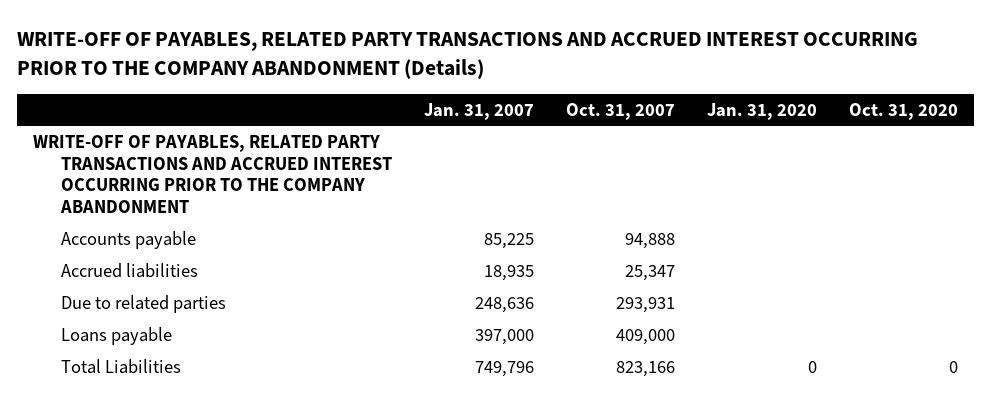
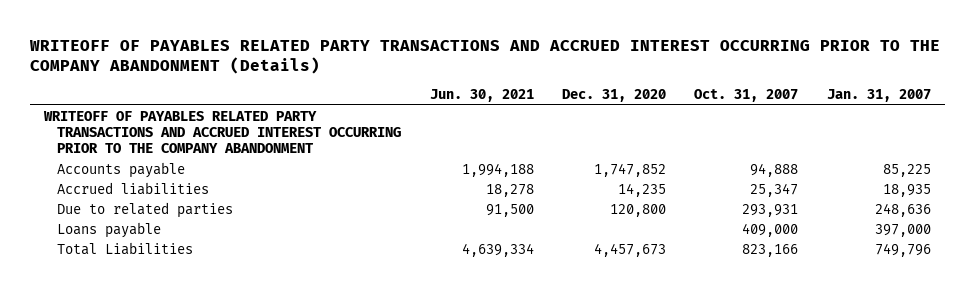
[17,32,919,80] WRITE-OFF OF PAYABLES, RELATED PARTY TRANSACTIONS AND ACCRUED INTEREST OCCURRING PRIOR TO THE COMPANY ABANDONMENT (Details) -> [28,39,940,75] WRITEOFF OF PAYABLES RELATED PARTY TRANSACTIONS AND ACCRUED INTEREST OCCURRING PRIOR TO THE COMPANY ABANDONMENT (Details)
[706,102,817,120] Jan. 31, 2020 -> none
[848,102,958,120] Oct. 31, 2020 -> none
none -> [429,89,534,103] Jun. 30, 2021
none -> [562,89,667,103] Dec. 31, 2020
[33,135,393,213] WRITE-OFF OF PAYABLES, RELATED PARTY TRANSACTIONS AND ACCRUED INTEREST OCCURRING PRIOR TO THE COMPANY ABANDONMENT -> [43,110,402,154] WRITEOFF OF PAYABLES RELATED PARTY TRANSACTIONS AND ACCRUED INTEREST OCCURRING PRIOR TO THE COMPANY ABANDONMENT

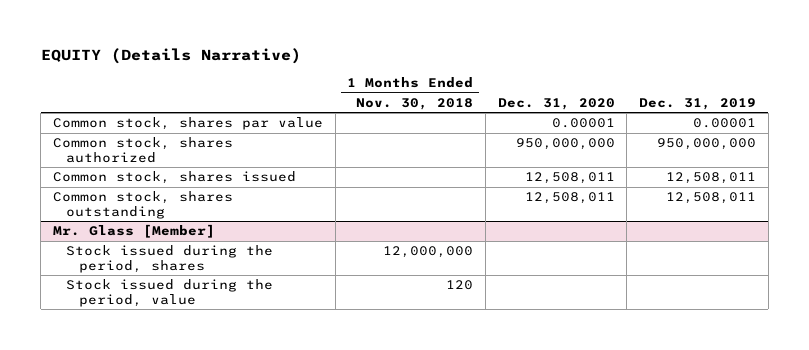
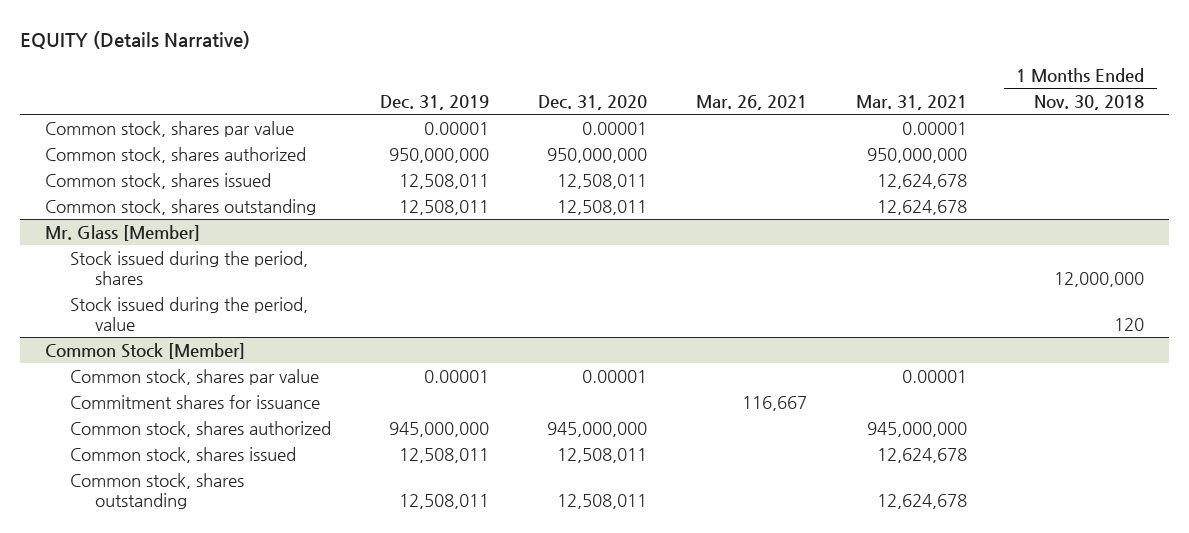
none -> [696,95,808,111] Mar. 26, 2021
none -> [856,95,968,111] Mar. 31, 2021
none -> [44,342,245,359] Common Stock [Member]
none -> [69,368,319,385] Common stock, shares par value
none -> [69,394,320,409] Commitment shares for issuance
none -> [69,420,331,437] Common stock, shares authorized
none -> [69,446,296,463] Common stock, shares issued
none -> [69,472,244,510] Common stock, shares outstanding

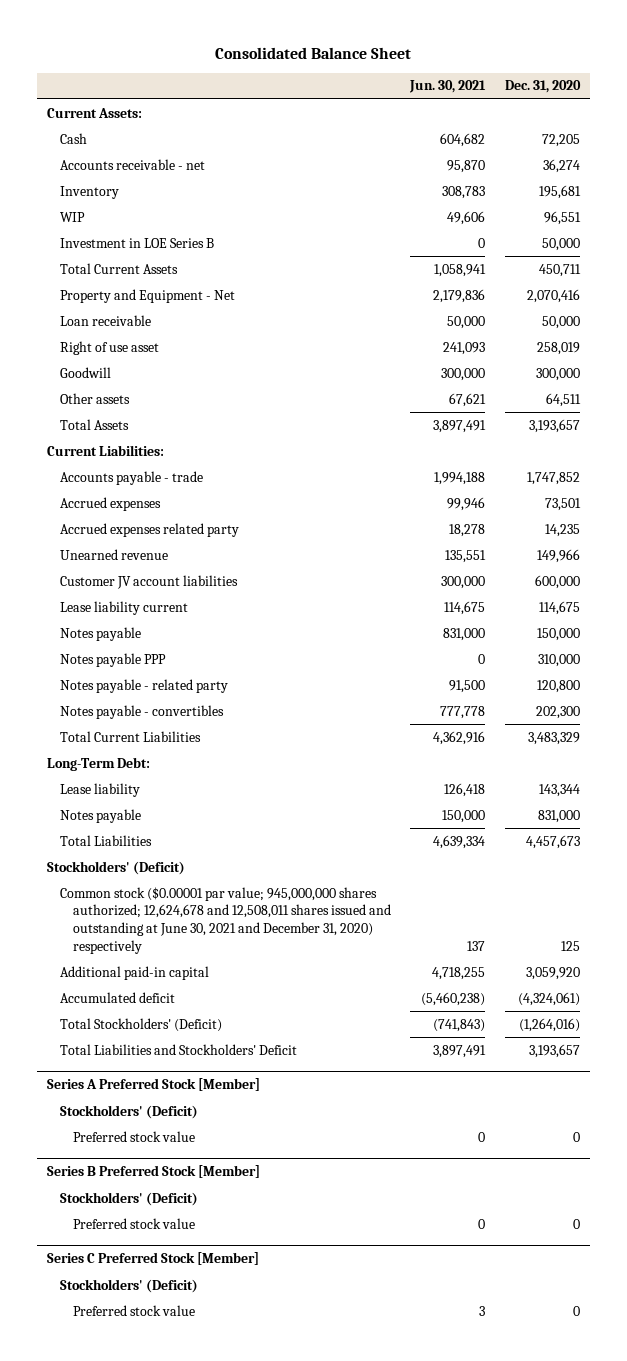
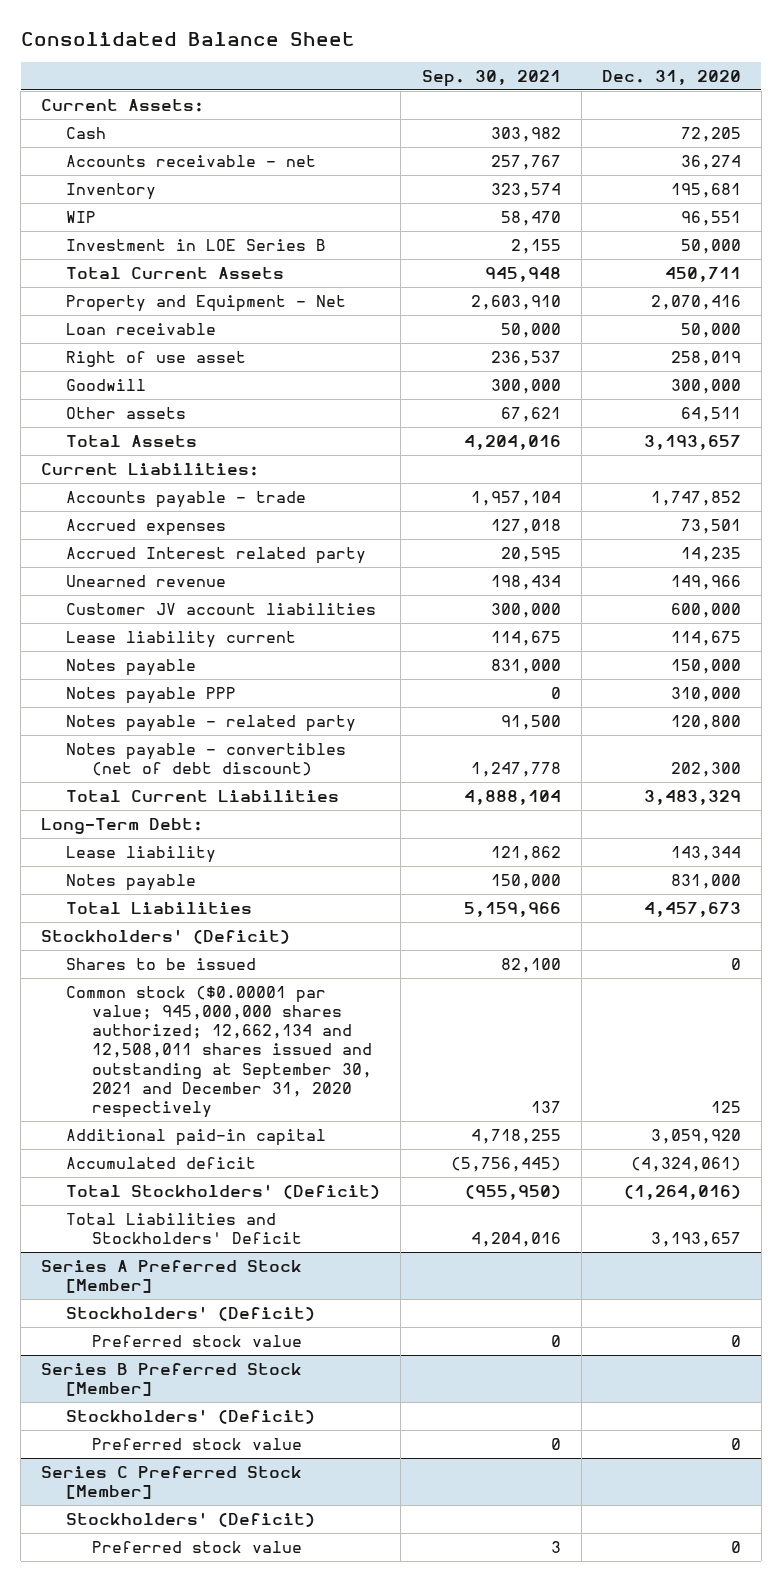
[409,80,487,94] Jun. 30, 2021 -> none
none -> [421,69,561,87] Sep. 30, 2021
[59,522,239,537] Accrued expenses related party -> [66,547,367,565] Accrued Interest related party
[59,704,224,719] Notes payable - convertibles -> [66,743,347,777] Notes payable - convertibles (net of debt discount)
none -> [66,958,257,971] Shares to be issued
[59,886,391,954] Common stock ($0.00001 par value; 945,000,000 shares authorized; 12,624,678 and 12,508,011 shares issued and outstanding at June 30, 2021 and December 31, 2020) respectively -> [66,986,372,1118] Common stock ($0.00001 par value; 945,000,000 shares authorized; 12,662,134 and 12,508,011 shares issued and outstanding at September 30, 2021 and December 31, 2020 respectively

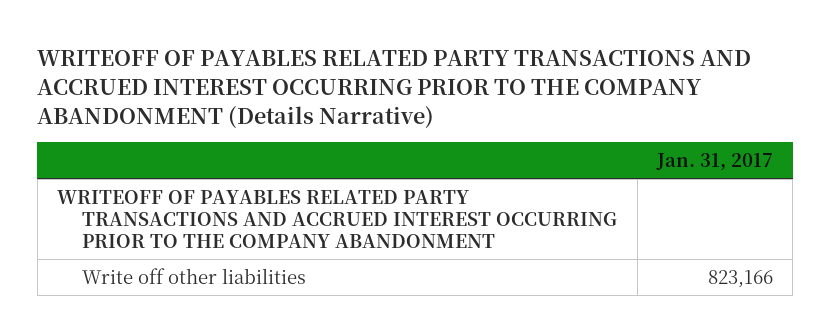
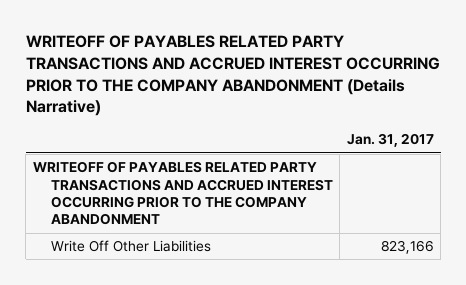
[82,267,307,284] Write off other liabilities -> [50,240,211,253] Write Off Other Liabilities

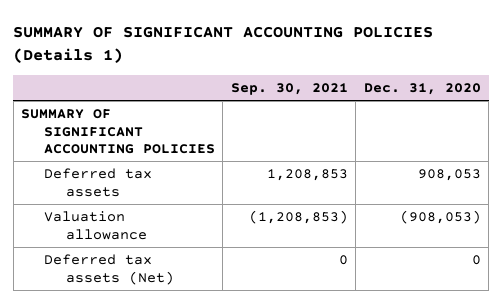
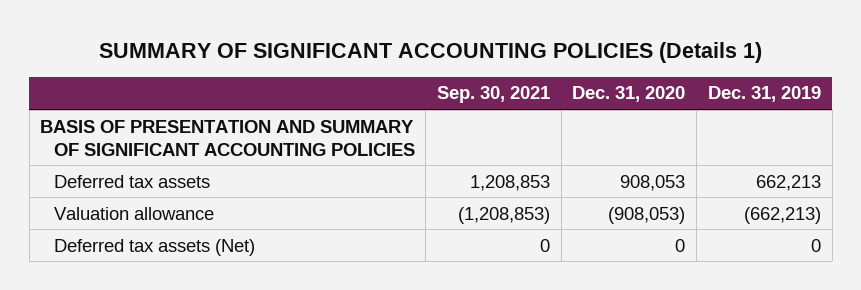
none -> [707,86,821,103] Dec. 31, 2019
[21,109,215,154] SUMMARY OF SIGNIFICANT ACCOUNTING POLICIES -> [40,119,415,156] BASIS OF PRESENTATION AND SUMMARY OF SIGNIFICANT ACCOUNTING POLICIES

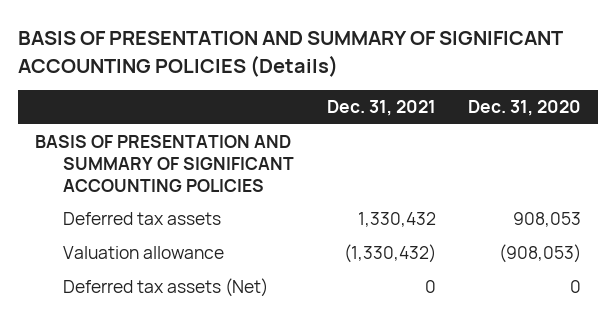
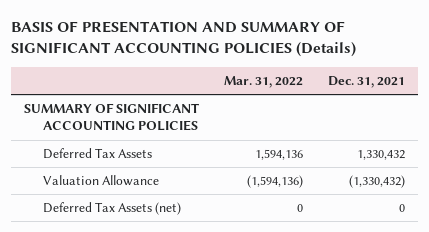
[468,100,582,117] Dec. 31, 2020 -> none
none -> [223,76,303,89] Mar. 31, 2022
[34,135,294,192] BASIS OF PRESENTATION AND SUMMARY OF SIGNIFICANT ACCOUNTING POLICIES -> [23,103,199,132] SUMMARY OF SIGNIFICANT ACCOUNTING POLICIES
[62,212,221,226] Deferred tax assets -> [43,148,153,160] Deferred Tax Assets
[62,246,224,260] Valuation allowance -> [43,175,160,187] Valuation Allowance
[62,278,268,298] Deferred tax assets (Net) -> [43,202,182,216] Deferred Tax Assets (net)

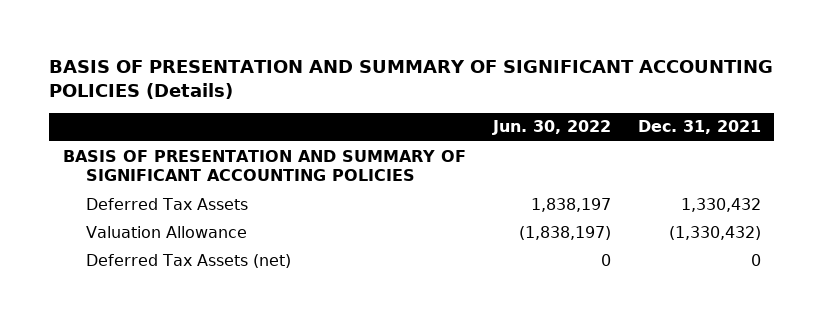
[223,76,303,89] Mar. 31, 2022 -> none
none -> [491,120,611,136] Jun. 30, 2022
[23,103,199,132] SUMMARY OF SIGNIFICANT ACCOUNTING POLICIES -> [62,149,466,182] BASIS OF PRESENTATION AND SUMMARY OF SIGNIFICANT ACCOUNTING POLICIES

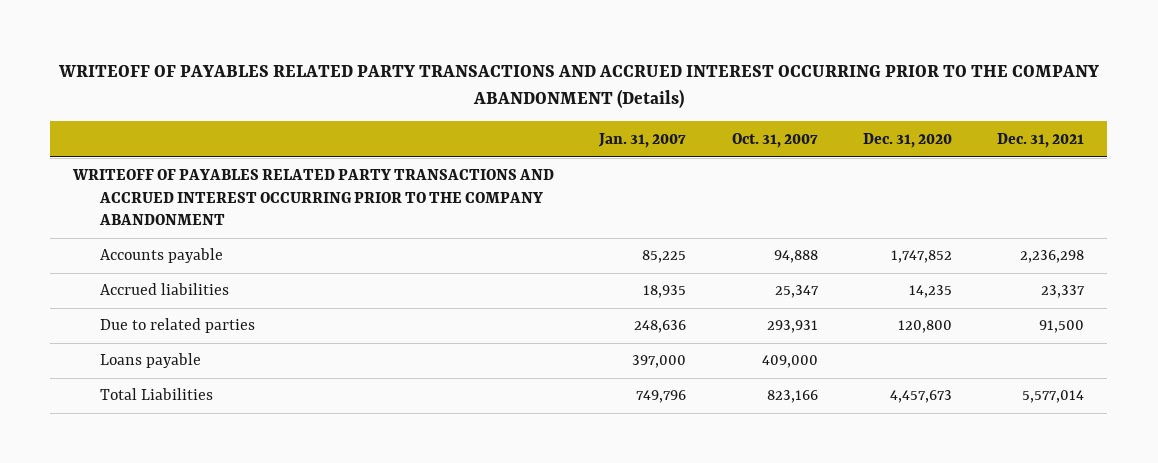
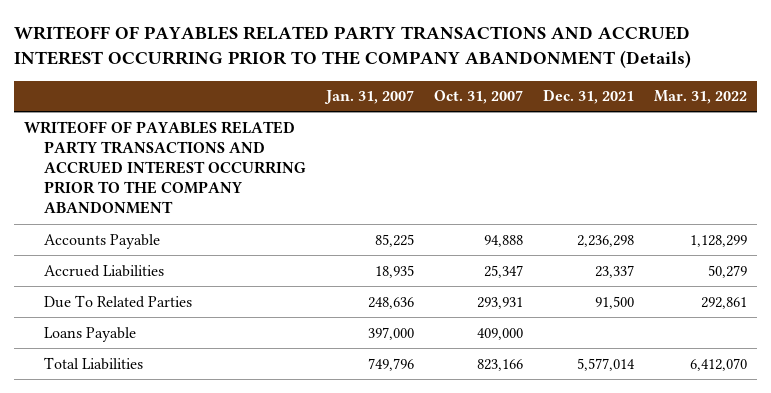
[863,132,953,148] Dec. 31, 2020 -> none
none -> [653,90,747,105] Mar. 31, 2022
[99,248,223,264] Accounts payable -> [44,233,161,249] Accounts Payable
[99,283,229,296] Accrued liabilities -> [44,264,165,277] Accrued Liabilities
[99,318,255,334] Due to related parties -> [44,294,193,308] Due To Related Parties
[99,353,201,369] Loans payable -> [44,326,137,342] Loans Payable

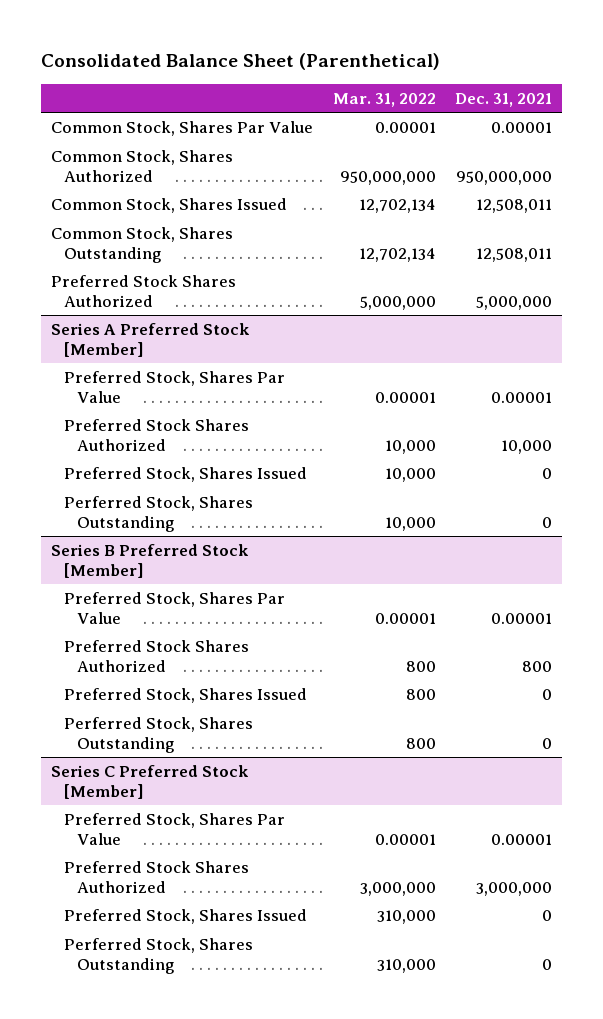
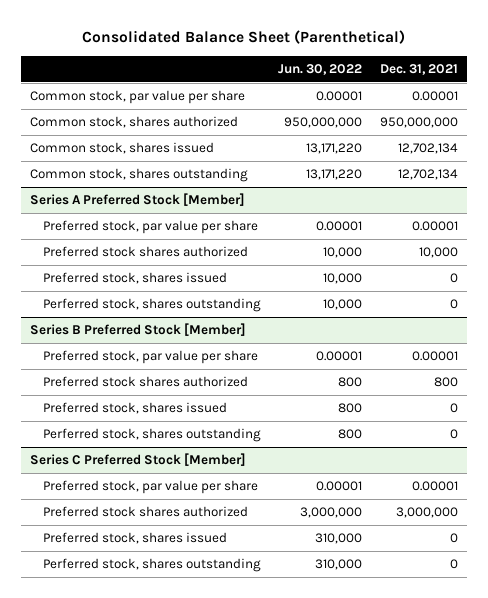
[332,92,436,107] Mar. 31, 2022 -> none
none -> [278,63,363,75] Jun. 30, 2022
[50,274,236,307] Preferred Stock Shares Authorized -> none
[50,120,313,136] Common Stock, Shares Par Value -> [30,90,246,105] Common stock, par value per share
[50,149,233,182] Common Stock, Shares Authorized -> [30,116,239,129] Common stock, shares authorized
[50,197,287,213] Common Stock, Shares Issued -> [30,142,215,155] Common stock, shares issued
[476,198,553,213] 12,508,011 -> [397,143,458,155] 12,702,134
[50,226,233,263] Common Stock, Shares Outstanding -> [30,168,249,183] Common stock, shares outstanding
[476,247,553,262] 12,508,011 -> [397,169,458,181] 12,702,134
[64,370,286,403] Preferred Stock, Shares Par Value -> [42,220,258,235] Preferred stock, par value per share
[64,418,250,451] Preferred Stock Shares Authorized -> [42,246,248,258] Preferred stock shares authorized
[64,466,308,482] Preferred Stock, Shares Issued -> [42,272,227,285] Preferred stock, shares issued
[64,495,254,532] Perferred Stock, Shares Outstanding -> [42,298,261,313] Perferred stock, shares outstanding
[64,591,286,624] Preferred Stock, Shares Par Value -> [42,350,258,365] Preferred stock, par value per share
[64,639,250,672] Preferred Stock Shares Authorized -> [42,376,248,388] Preferred stock shares authorized
[64,687,308,703] Preferred Stock, Shares Issued -> [42,402,227,415] Preferred stock, shares issued
[64,716,254,753] Perferred Stock, Shares Outstanding -> [42,428,261,443] Perferred stock, shares outstanding
[64,812,286,845] Preferred Stock, Shares Par Value -> [42,480,258,495] Preferred stock, par value per share
[64,860,250,893] Preferred Stock Shares Authorized -> [42,506,248,518] Preferred stock shares authorized
[64,908,308,924] Preferred Stock, Shares Issued -> [42,532,227,545] Preferred stock, shares issued
[64,937,254,974] Perferred Stock, Shares Outstanding -> [42,558,261,573] Perferred stock, shares outstanding

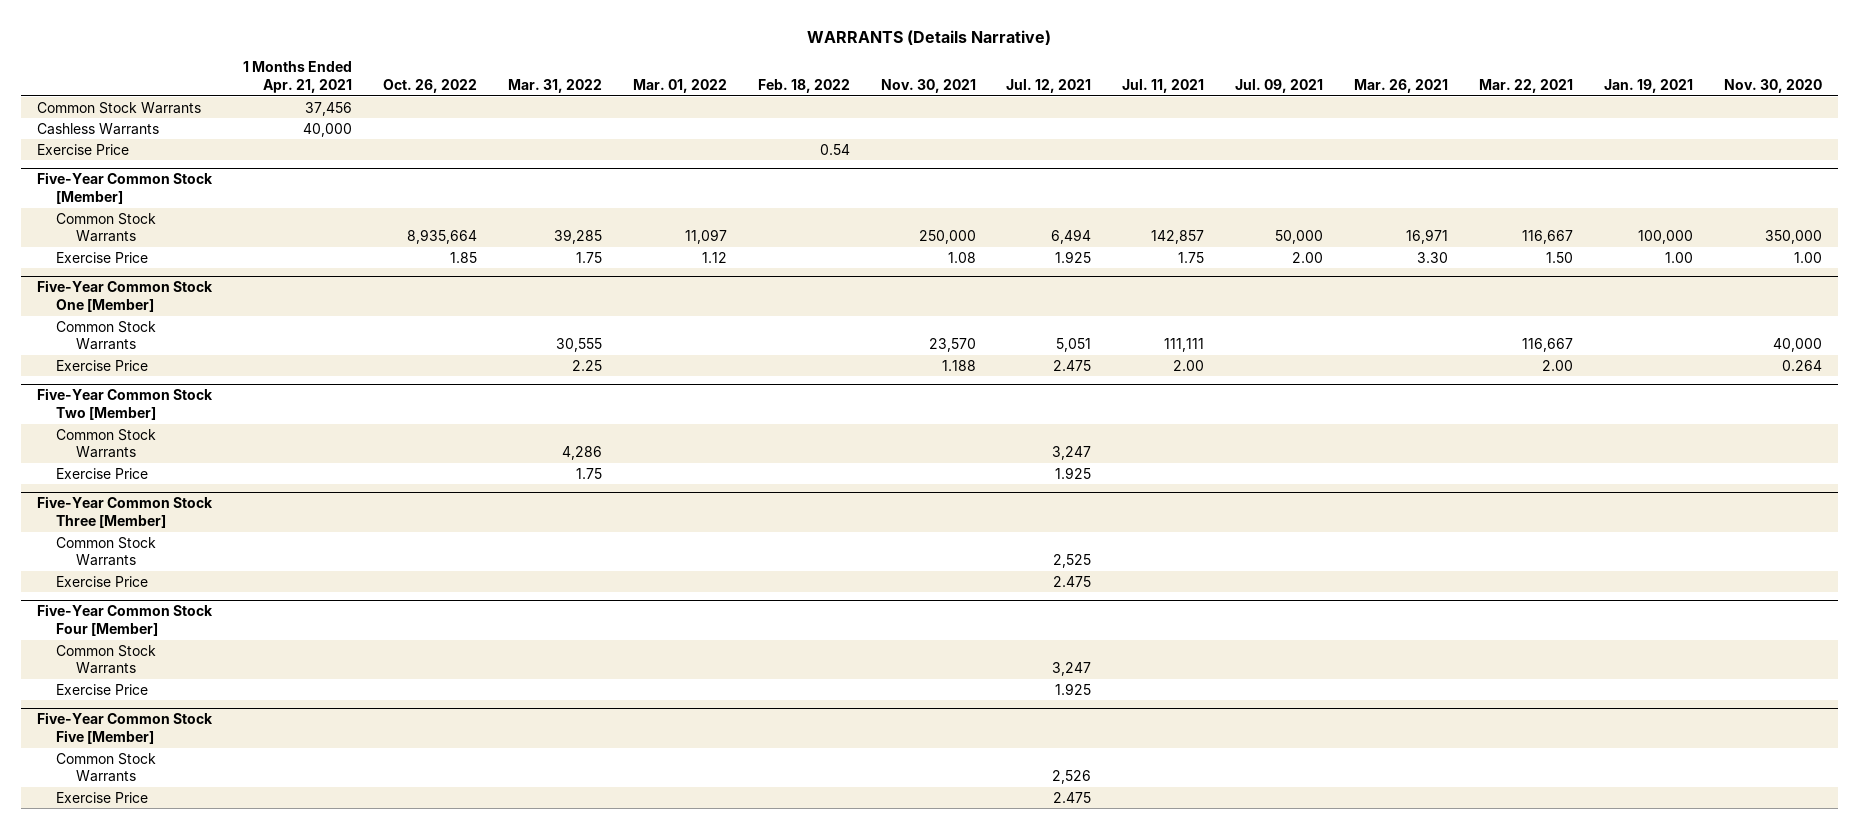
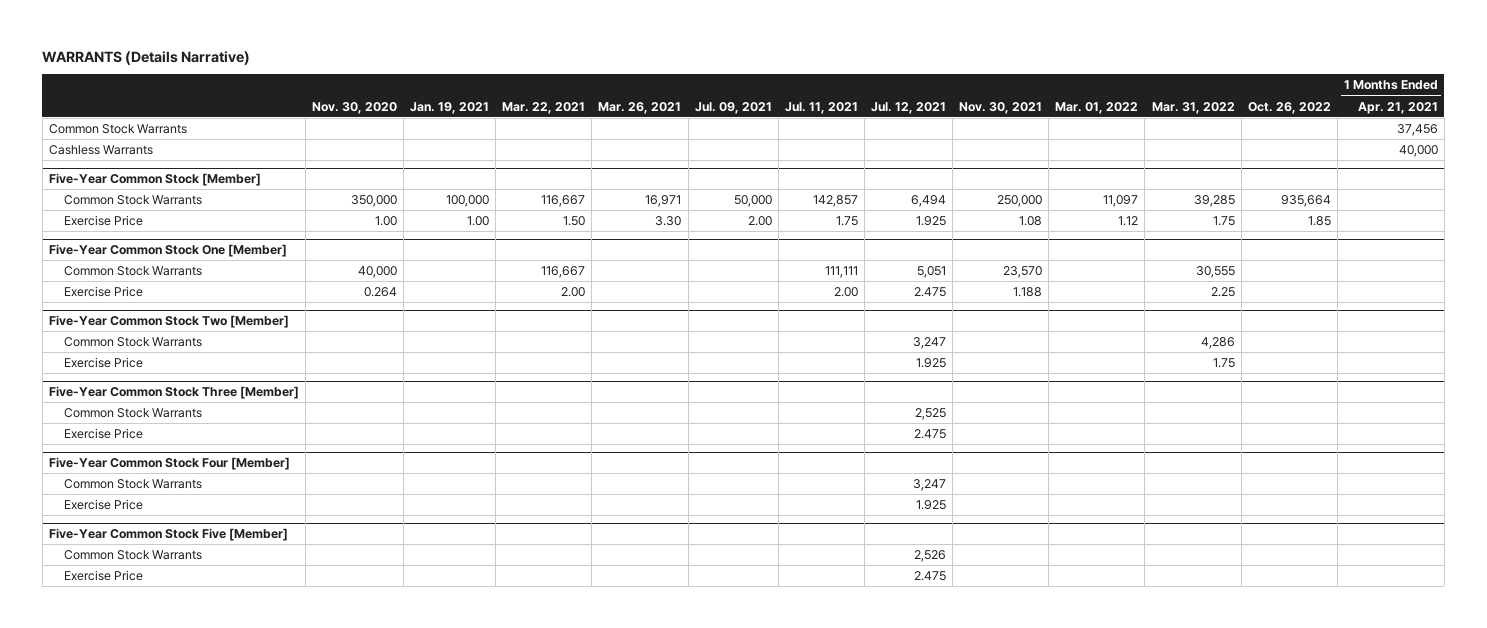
[757,78,850,93] Feb. 18, 2022 -> none
[36,143,129,155] Exercise Price -> none
[406,229,477,245] 8,935,664 -> [1280,195,1331,208] 935,664

